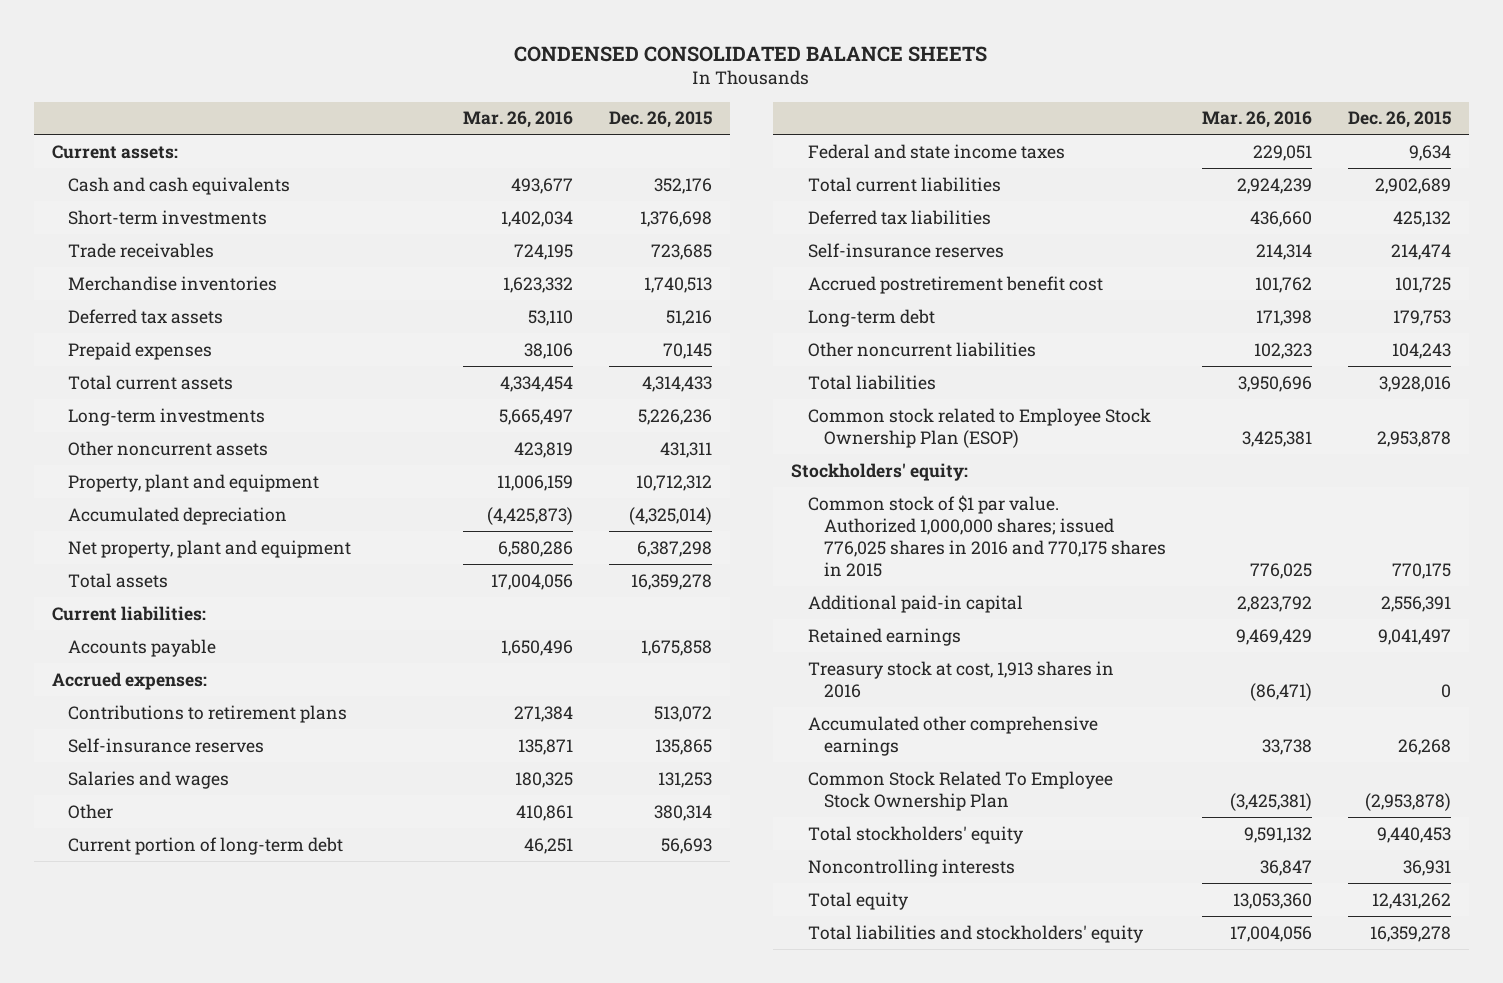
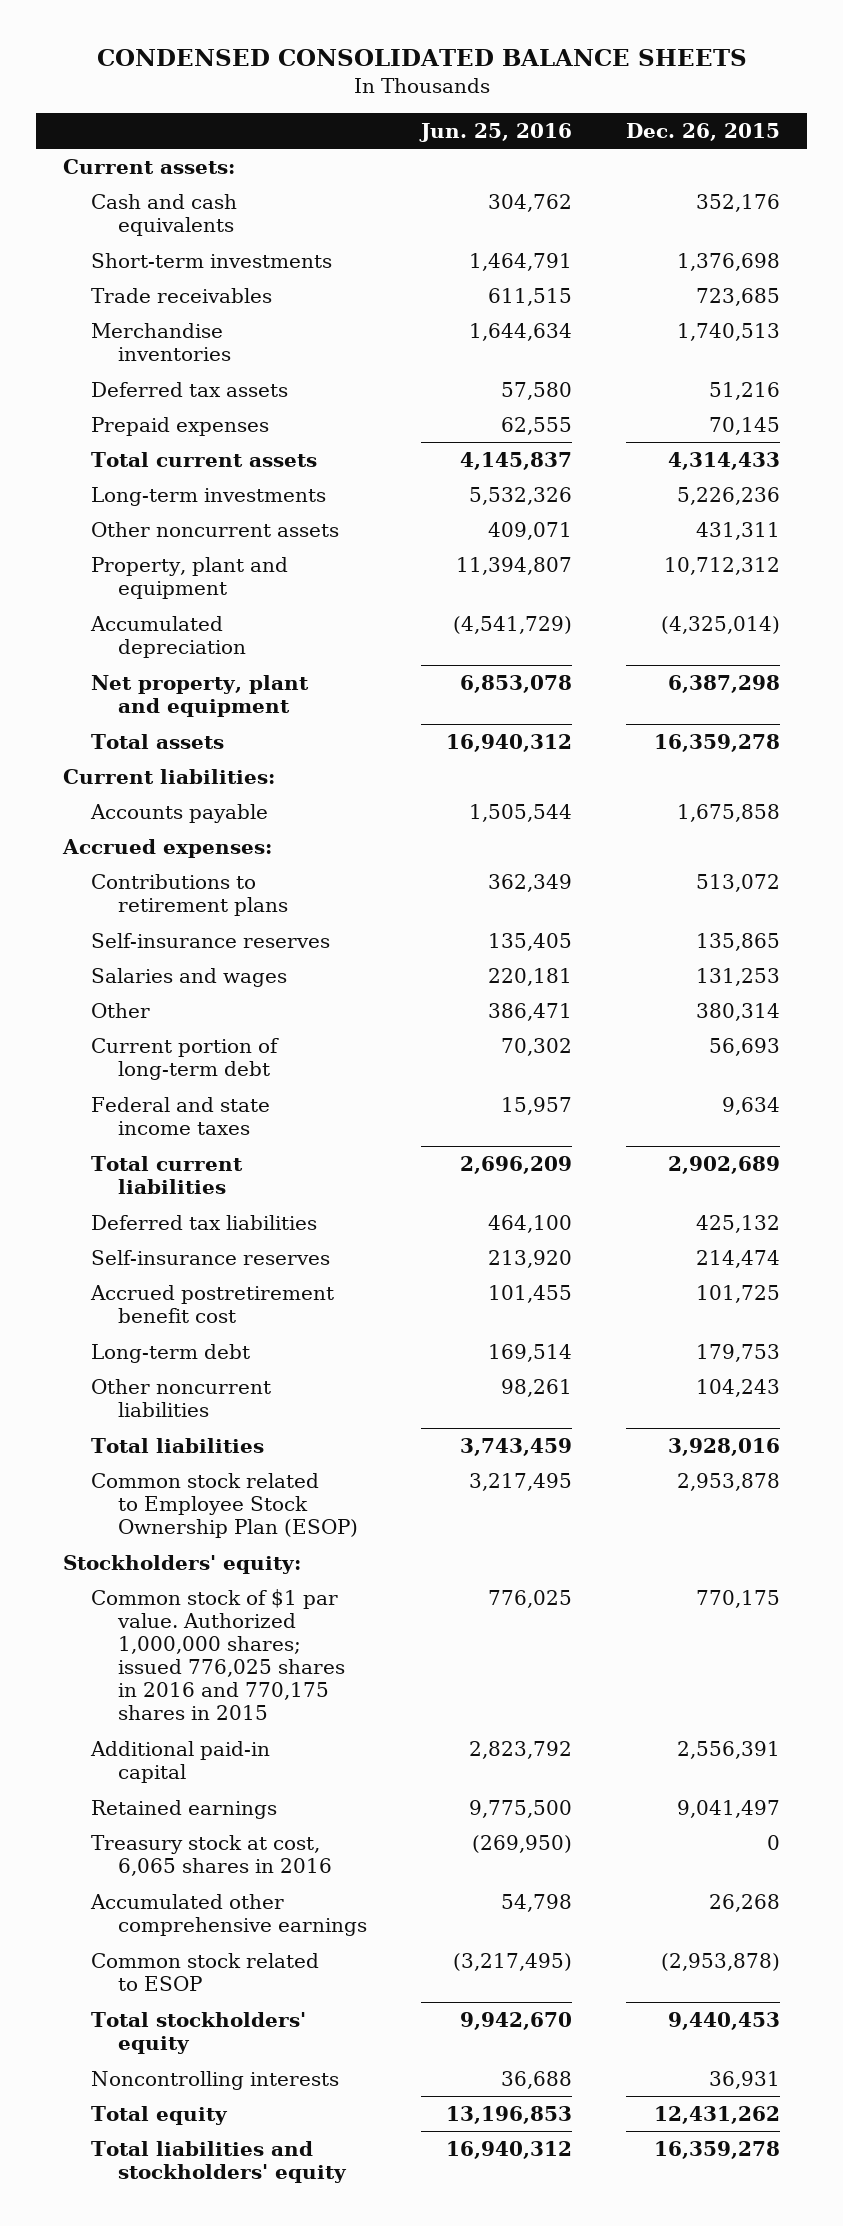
[462,111,573,129] Mar. 26, 2016 -> none
none -> [419,122,573,142] Jun. 25, 2016
[807,660,1114,698] Treasury stock at cost, 1,913 shares in 2016 -> [90,1834,333,1877] Treasury stock at cost, 6,065 shares in 2016
[807,770,1113,811] Common Stock Related To Employee Stock Ownership Plan -> [90,1952,319,1992] Common stock related to ESOP

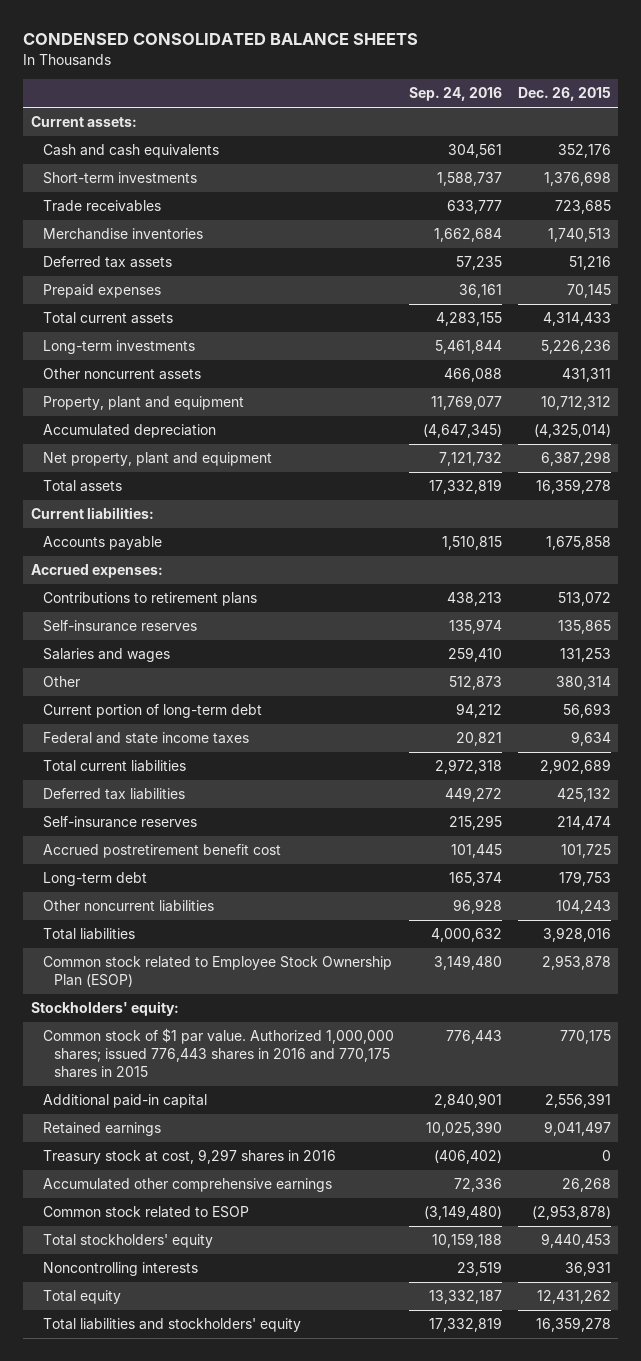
[419,122,573,142] Jun. 25, 2016 -> none
none -> [409,87,503,102] Sep. 24, 2016
[90,1588,346,1721] Common stock of $1 par value. Authorized 1,000,000 shares; issued 776,025 shares in 2016 and 770,175 shares in 2015 -> [42,1028,394,1078] Common stock of $1 par value. Authorized 1,000,000 shares; issued 776,443 shares in 2016 and 770,175 shares in 2015
[90,1834,333,1877] Treasury stock at cost, 6,065 shares in 2016 -> [42,1149,336,1165] Treasury stock at cost, 9,297 shares in 2016

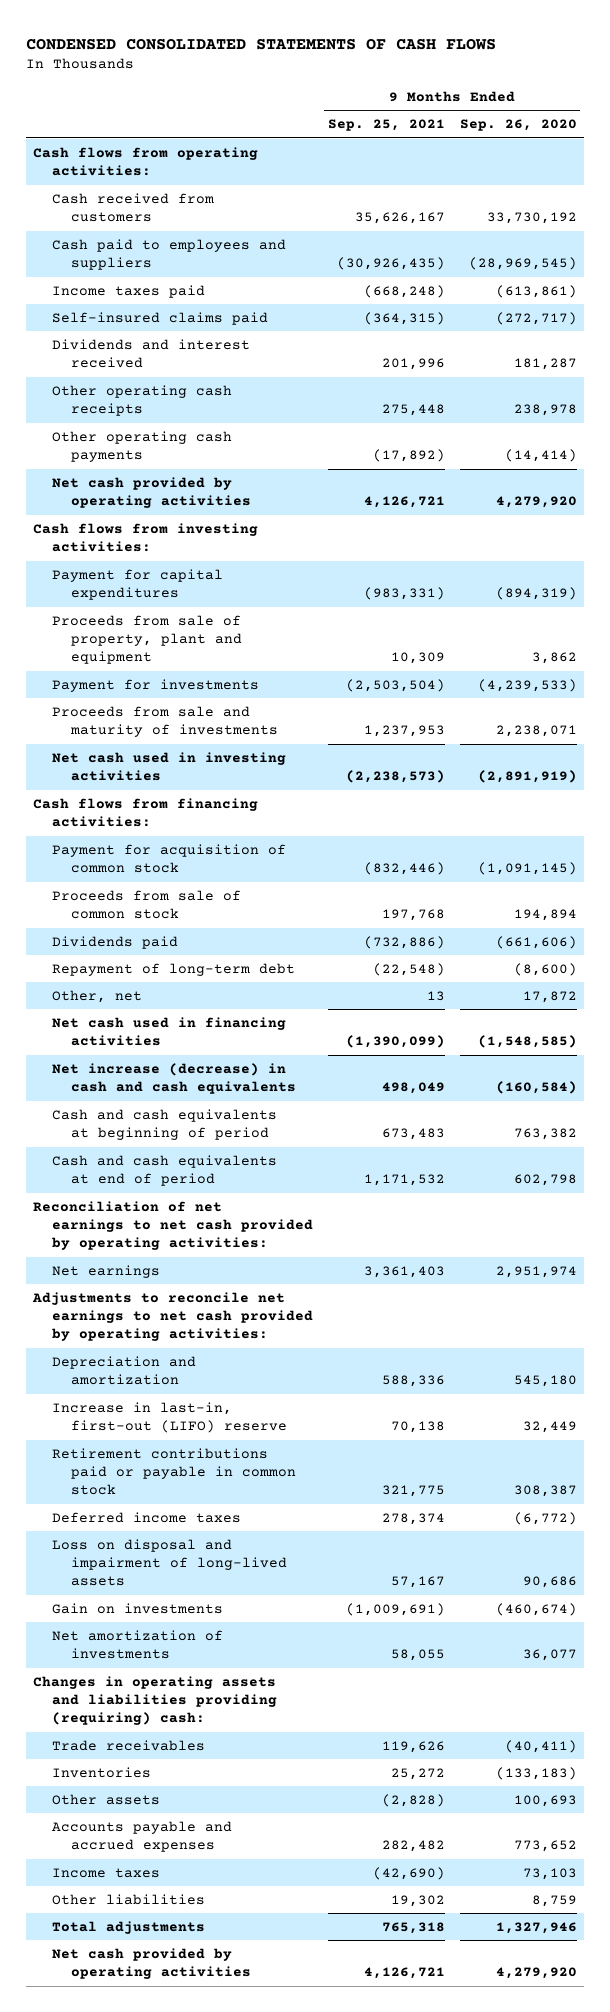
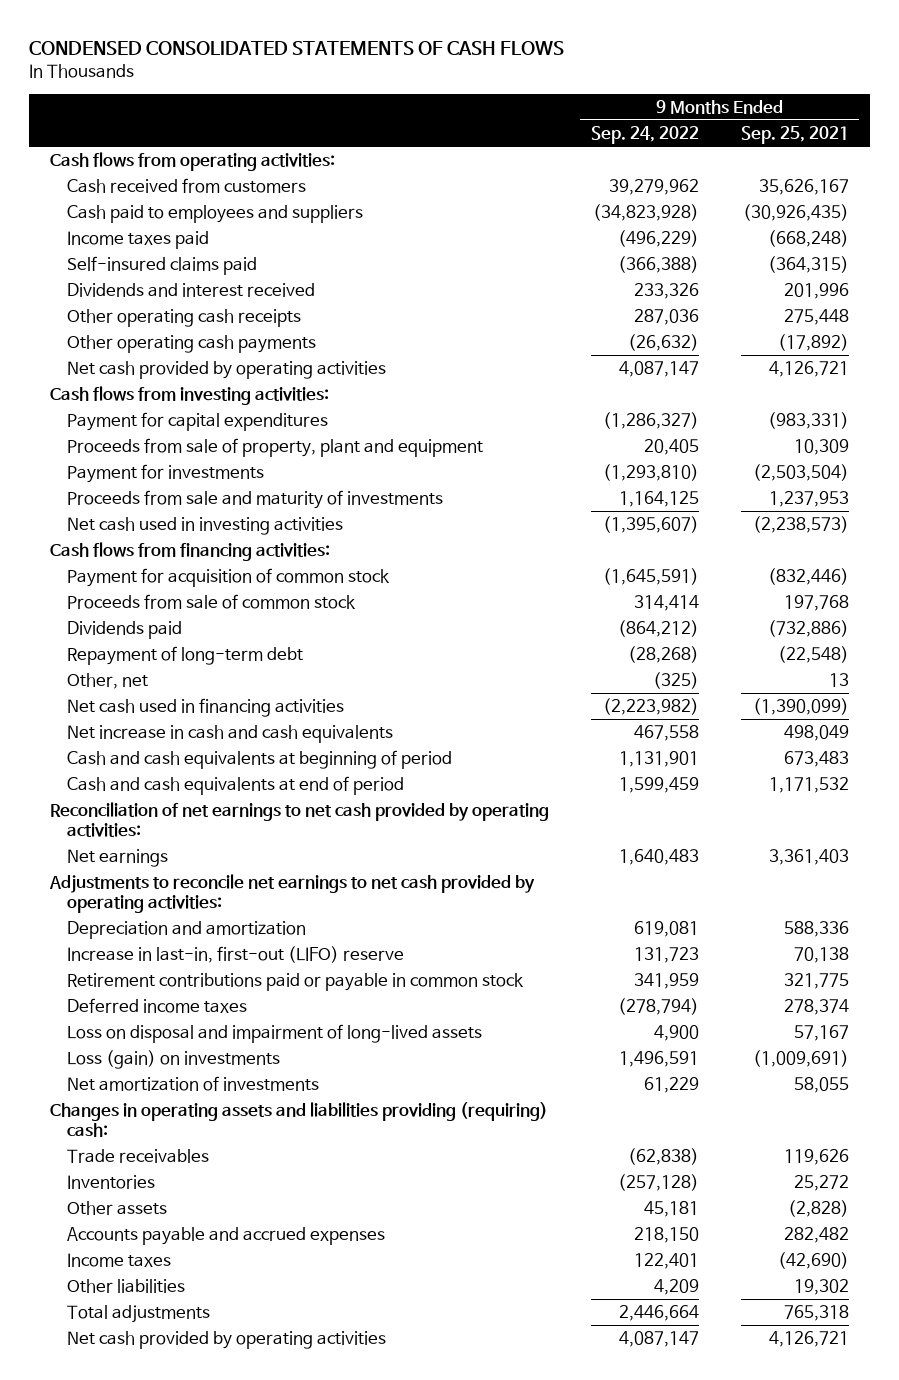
[459,119,577,132] Sep. 26, 2020 -> none
none -> [590,125,699,144] Sep. 24, 2022
[52,1062,296,1095] Net increase (decrease) in cash and cash equivalents -> [66,725,393,744] Net increase in cash and cash equivalents
[52,1602,224,1614] Gain on investments -> [66,1050,280,1070] Loss (gain) on investments

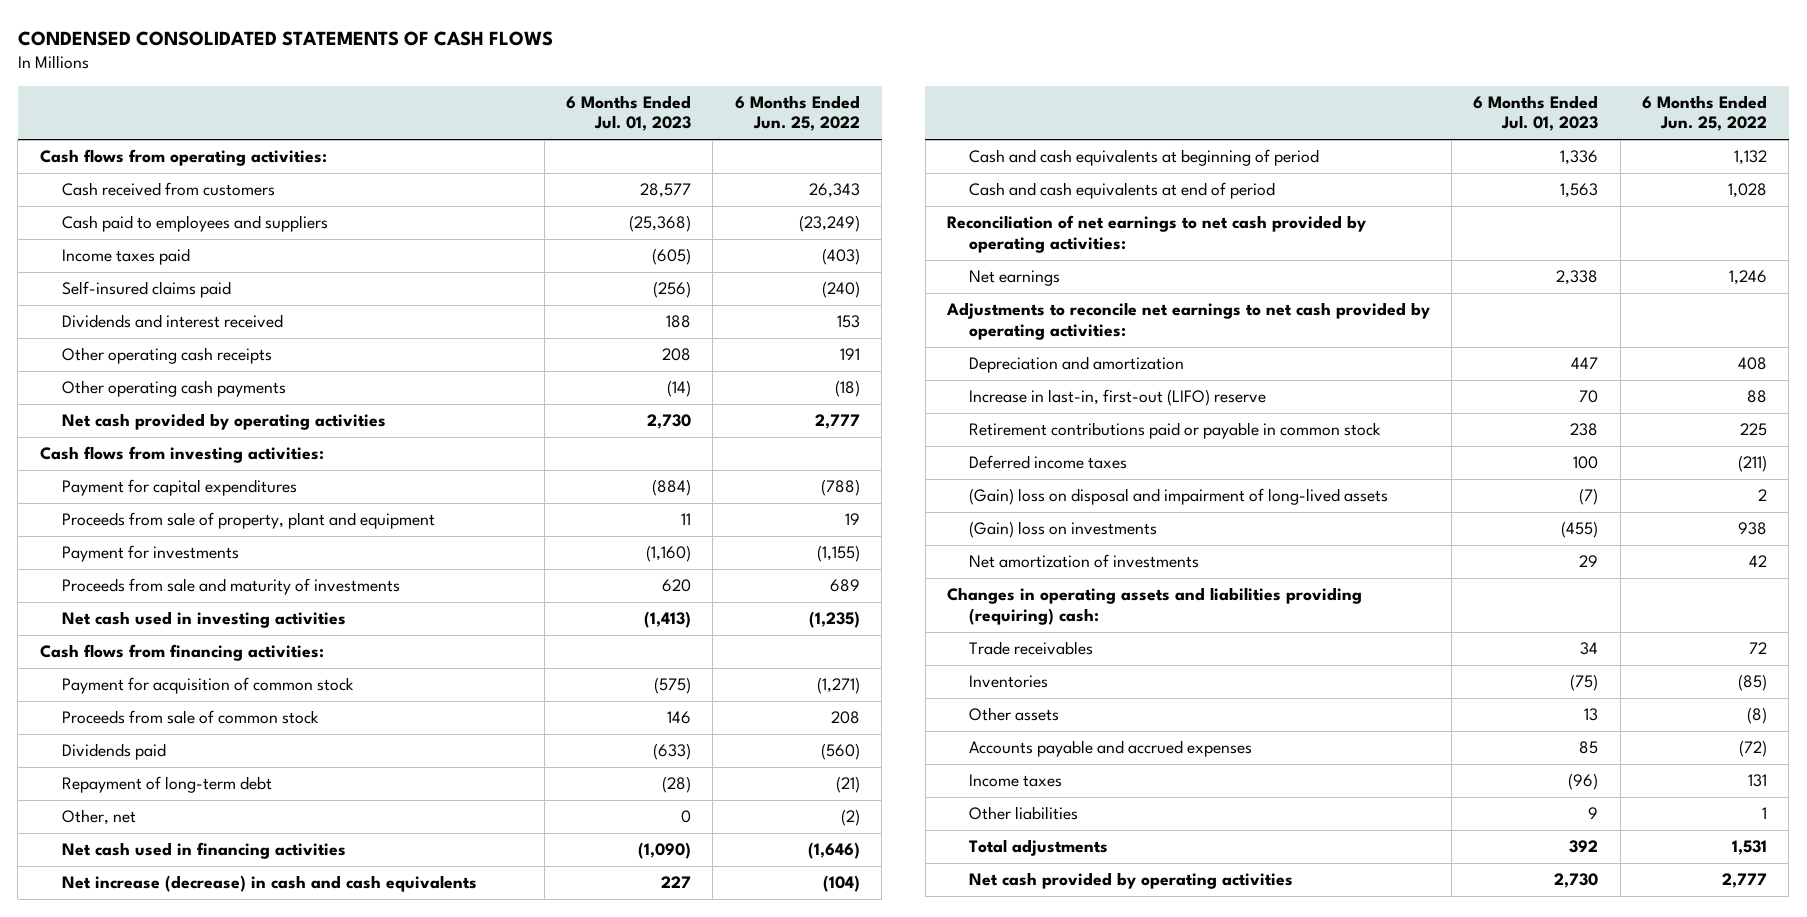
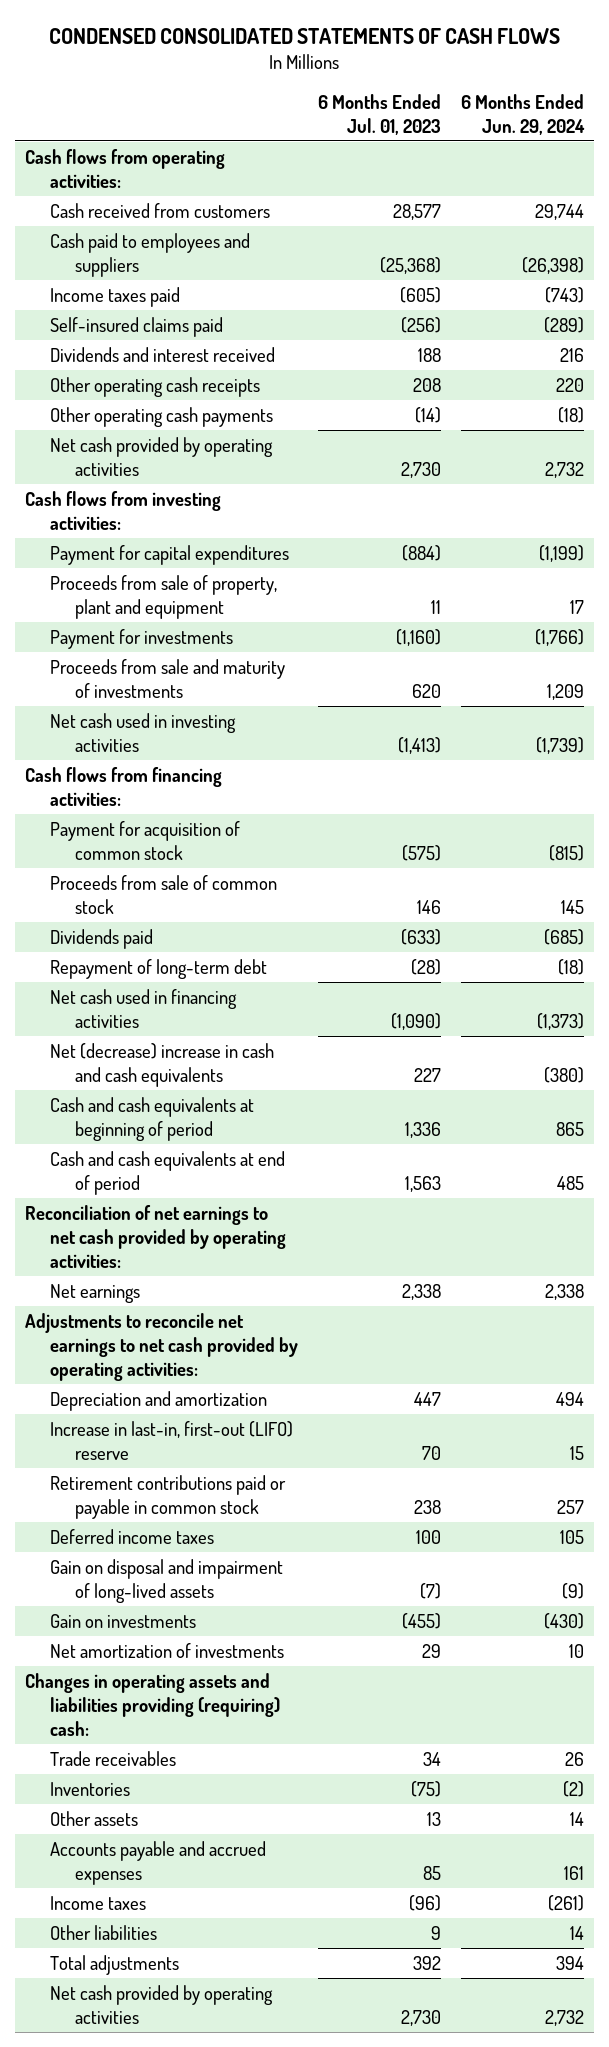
[734,95,860,132] 6 Months Ended Jun. 25, 2022 -> none
none -> [460,93,585,135] 6 Months Ended Jun. 29, 2024
[61,809,136,826] Other, net -> none
[61,875,477,893] Net increase (decrease) in cash and cash equivalents -> [50,1042,275,1087] Net (decrease) increase in cash and cash equivalents
[968,488,1388,506] (Gain) loss on disposal and impairment of long-lived assets -> [50,1558,284,1603] Gain on disposal and impairment of long-lived assets
[968,521,1157,539] (Gain) loss on investments -> [50,1613,197,1628] Gain on investments

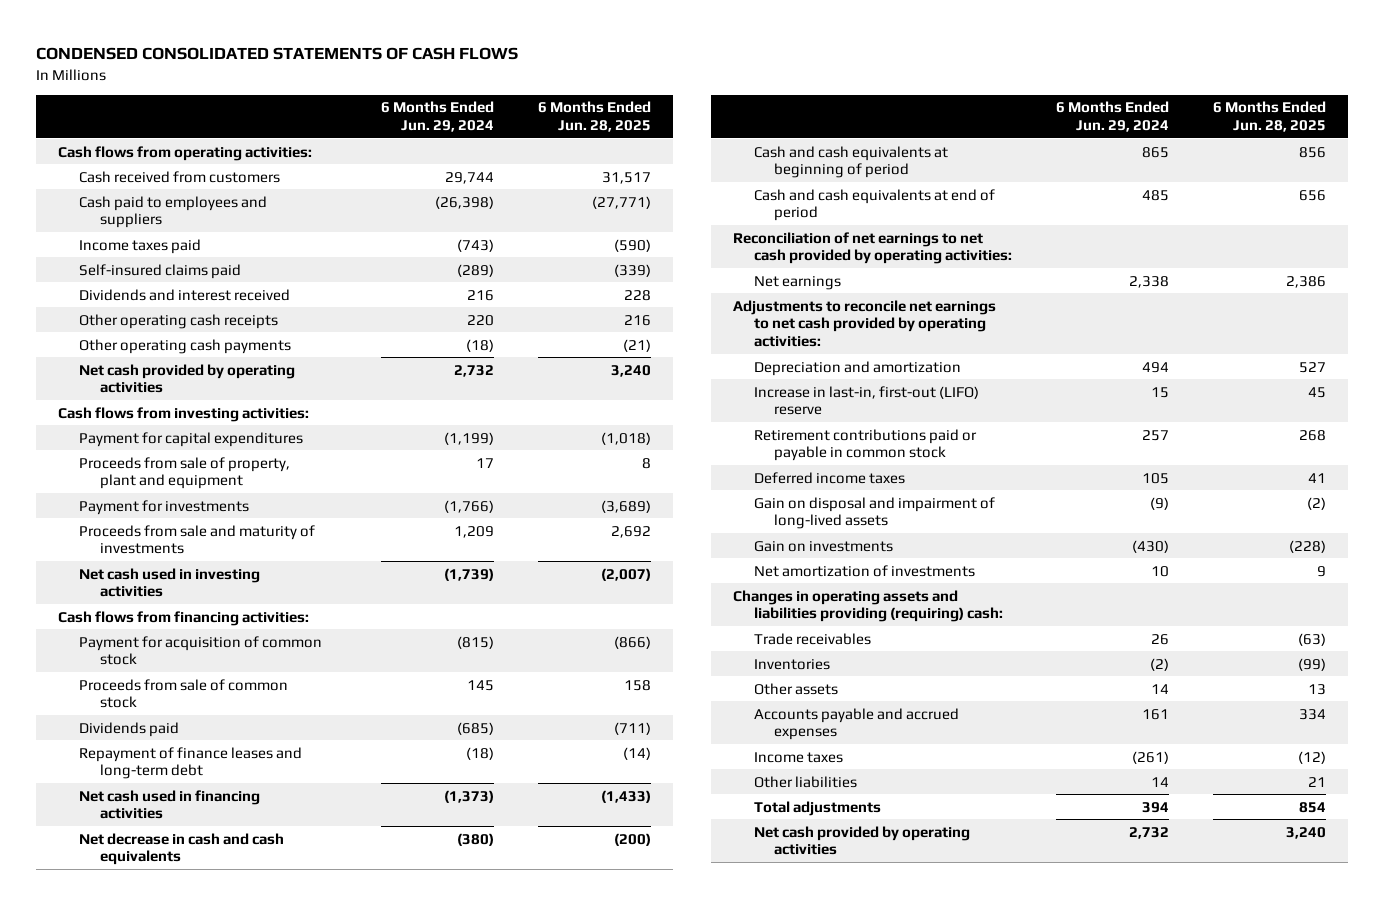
[317,93,441,135] 6 Months Ended Jul. 01, 2023 -> none
none -> [538,101,652,132] 6 Months Ended Jun. 28, 2025
[50,958,268,979] Repayment of long-term debt -> [78,746,302,780] Repayment of finance leases and long-term debt
[50,1042,275,1087] Net (decrease) increase in cash and cash equivalents -> [78,832,284,866] Net decrease in cash and cash equivalents

